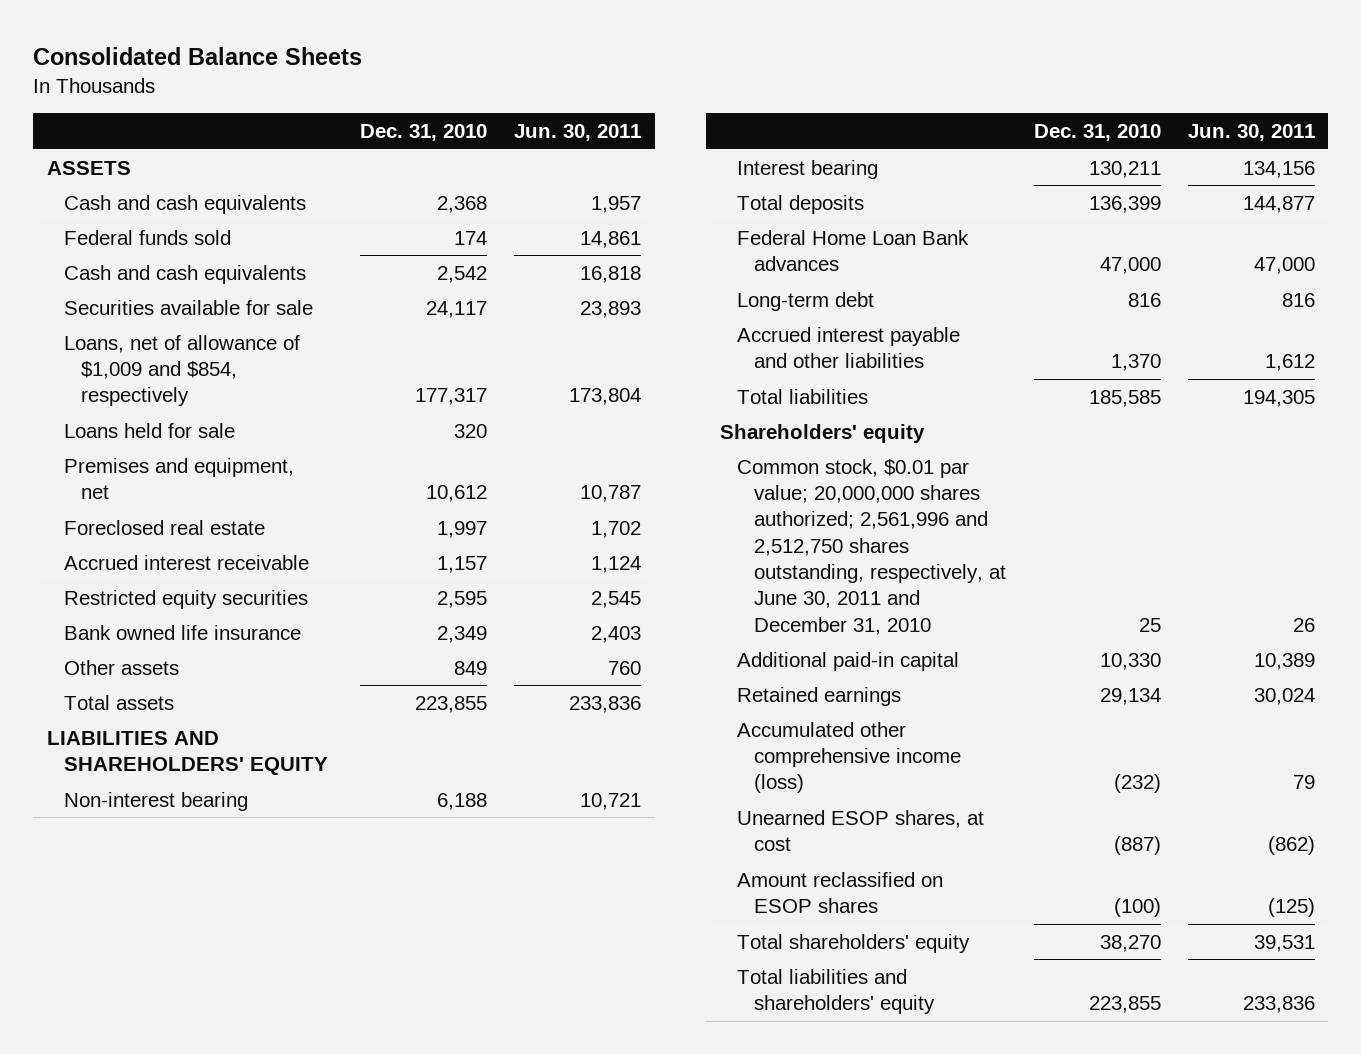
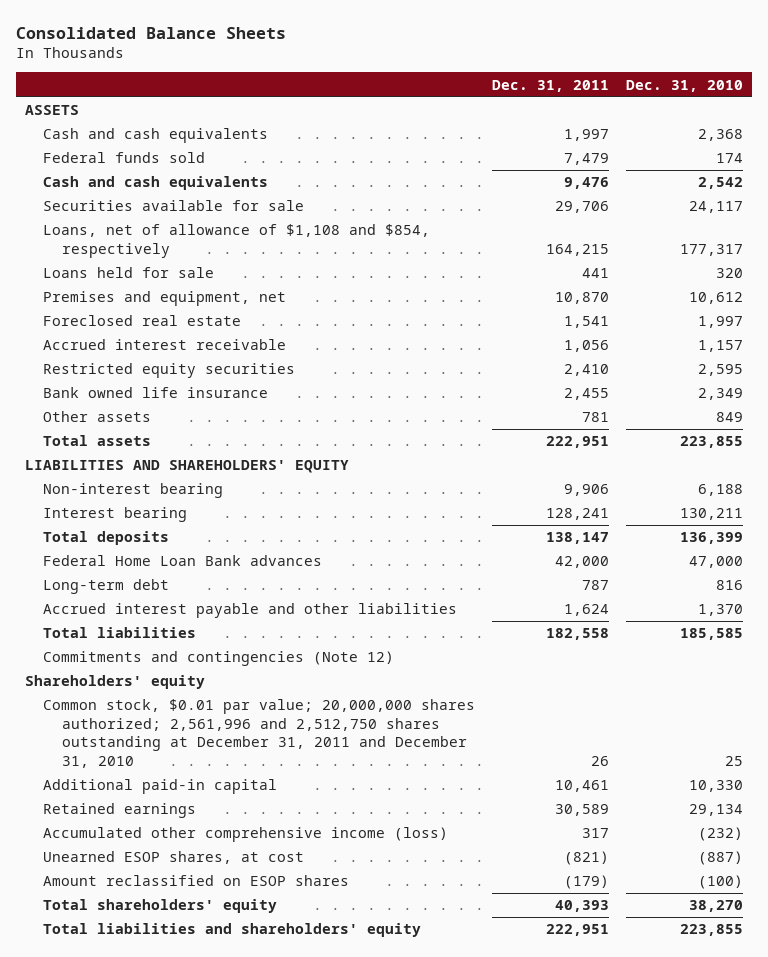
[514,123,642,141] Jun. 30, 2011 -> none
none -> [492,79,610,92] Dec. 31, 2011
[63,334,300,407] Loans, net of allowance of $1,009 and $854, respectively -> [43,224,431,258] Loans, net of allowance of $1,108 and $854, respectively
none -> [43,651,395,667] Commitments and contingencies (Note 12)
[737,458,1007,635] Common stock, $0.01 par value; 20,000,000 shares authorized; 2,561,996 and 2,512,750 shares outstanding, respectively, at June 30, 2011 and December 31, 2010 -> [43,699,476,768] Common stock, $0.01 par value; 20,000,000 shares authorized; 2,561,996 and 2,512,750 shares outstanding at December 31, 2011 and December 31, 2010

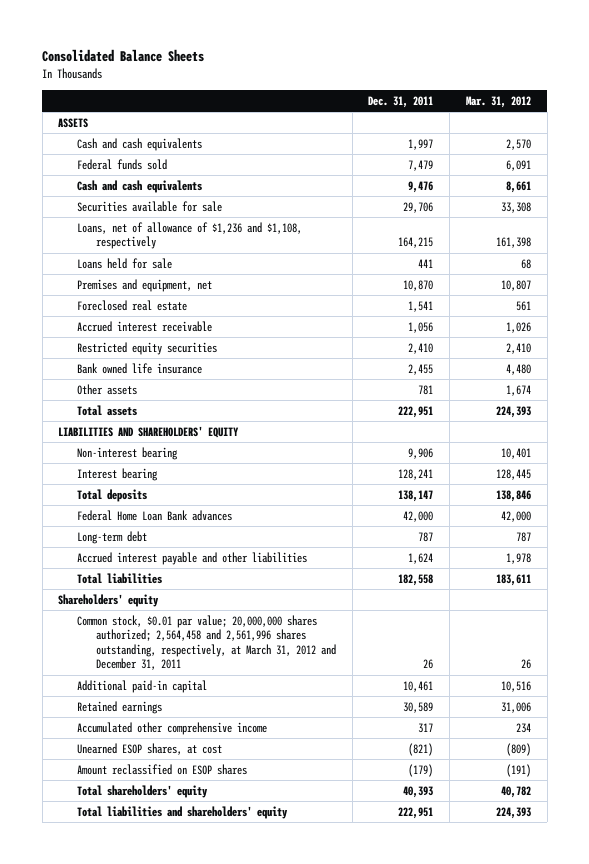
[626,79,744,92] Dec. 31, 2010 -> none
none -> [465,95,531,108] Mar. 31, 2012
[43,224,431,258] Loans, net of allowance of $1,108 and $854, respectively -> [77,221,303,250] Loans, net of allowance of $1,236 and $1,108, respectively
[43,651,395,667] Commitments and contingencies (Note 12) -> none
[43,699,476,768] Common stock, $0.01 par value; 20,000,000 shares authorized; 2,561,996 and 2,512,750 shares outstanding at December 31, 2011 and December 31, 2010 -> [77,614,337,671] Common stock, $0.01 par value; 20,000,000 shares authorized; 2,564,458 and 2,561,996 shares outstanding, respectively, at March 31, 2012 and December 31, 2011
[43,827,449,843] Accumulated other comprehensive income (loss) -> [77,721,268,735] Accumulated other comprehensive income

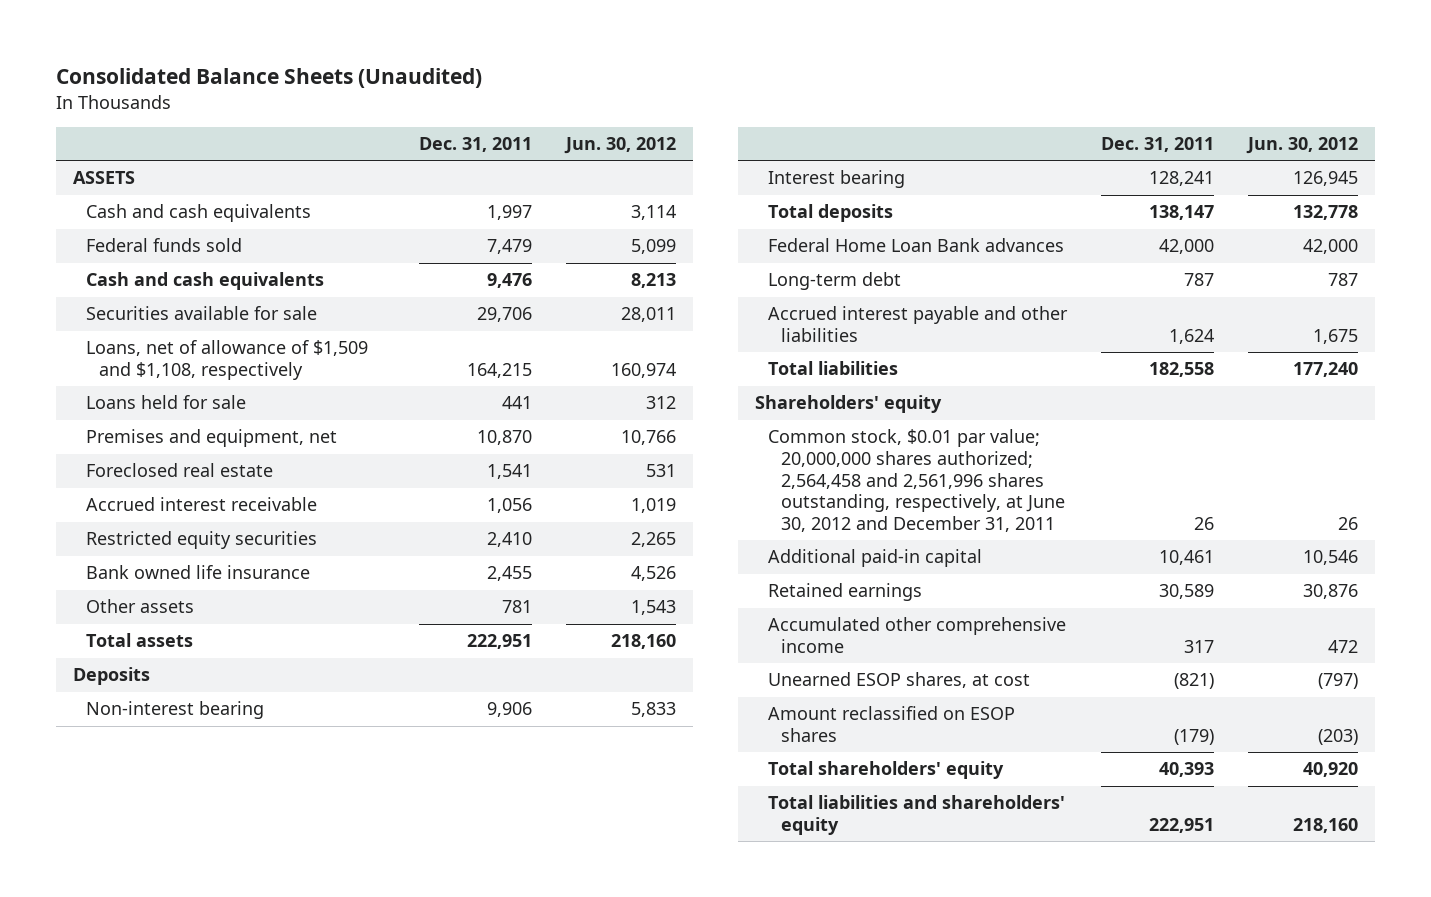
[42,49,205,63] Consolidated Balance Sheets -> [56,68,483,89] Consolidated Balance Sheets (Unaudited)
[465,95,531,108] Mar. 31, 2012 -> none
none -> [563,137,676,155] Jun. 30, 2012
[77,221,303,250] Loans, net of allowance of $1,236 and $1,108, respectively -> [86,340,369,380] Loans, net of allowance of $1,509 and $1,108, respectively
[58,425,240,438] LIABILITIES AND SHAREHOLDERS' EQUITY -> none
none -> [73,667,151,686] Deposits
[77,614,337,671] Common stock, $0.01 par value; 20,000,000 shares authorized; 2,564,458 and 2,561,996 shares outstanding, respectively, at March 31, 2012 and December 31, 2011 -> [767,429,1065,533] Common stock, $0.01 par value; 20,000,000 shares authorized; 2,564,458 and 2,561,996 shares outstanding, respectively, at June 30, 2012 and December 31, 2011

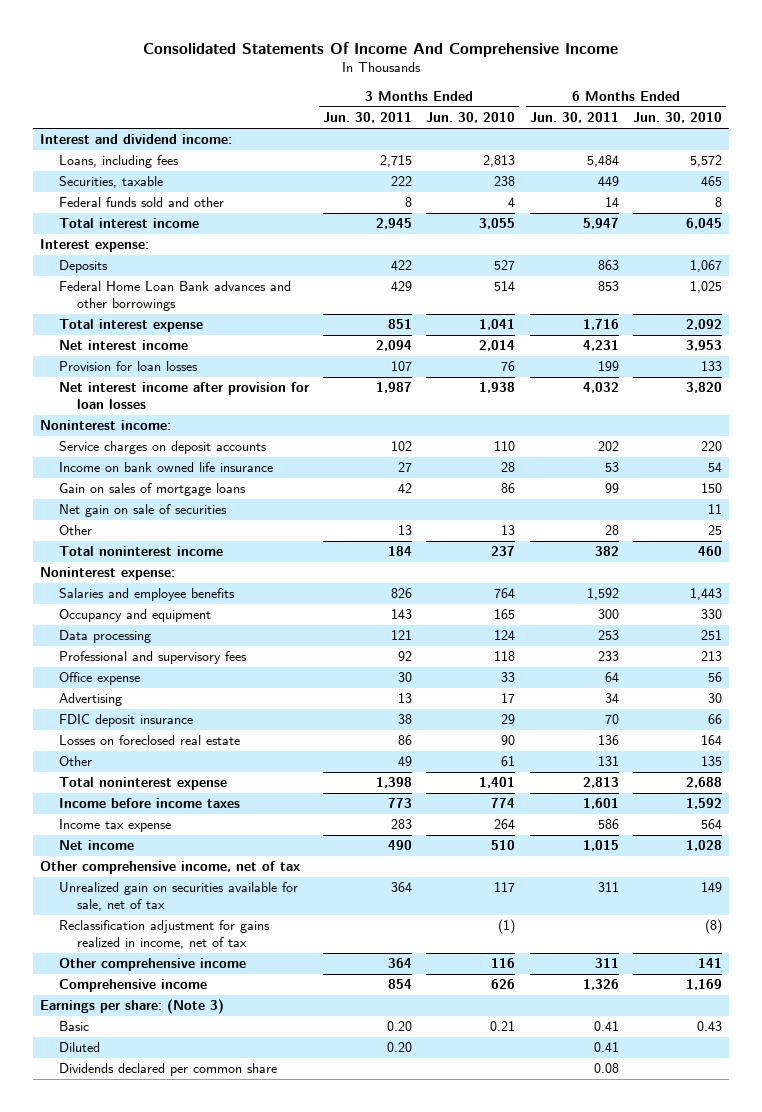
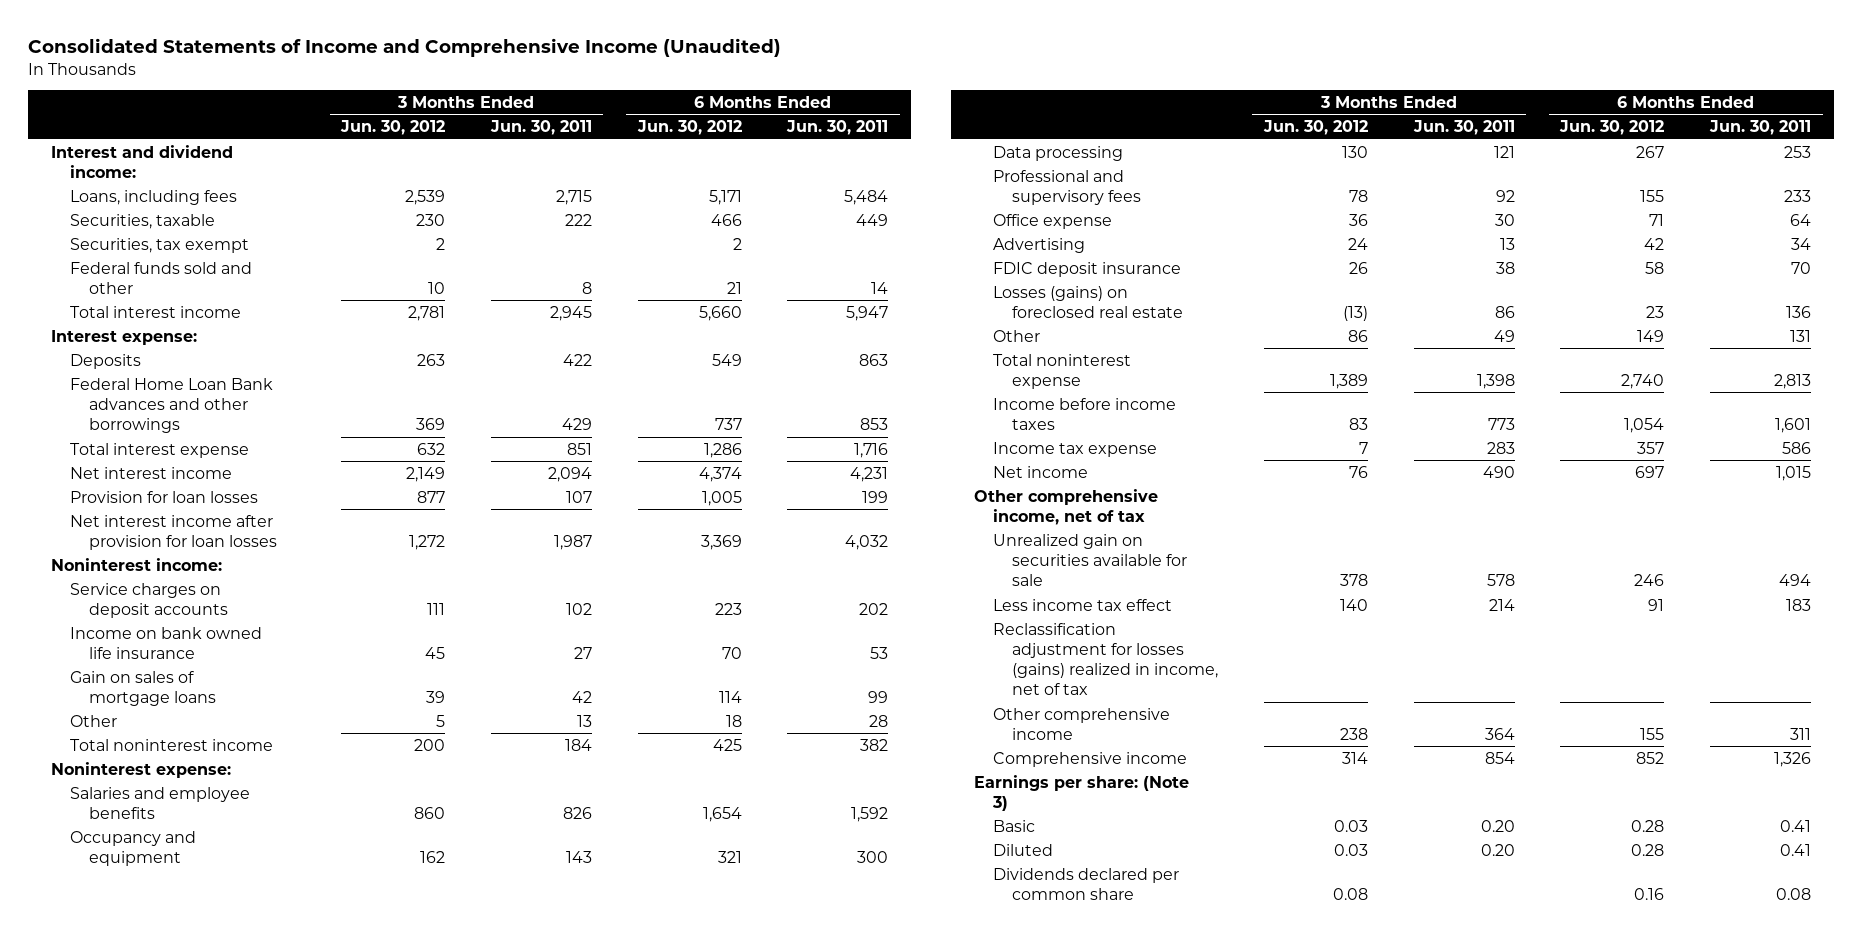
[143,41,619,57] Consolidated Statements Of Income And Comprehensive Income -> [28,38,782,58] Consolidated Statements of Income and Comprehensive Income (Unaudited)
[426,112,516,124] Jun. 30, 2010 -> none
[633,112,723,124] Jun. 30, 2010 -> none
none -> [340,120,446,136] Jun. 30, 2012
none -> [636,120,742,136] Jun. 30, 2012
none -> [70,237,250,253] Securities, tax exempt
[58,504,227,518] Net gain on sale of securities -> none
[58,735,240,746] Losses on foreclosed real estate -> [993,285,1184,318] Losses (gains) on foreclosed real estate
[58,882,298,911] Unrealized gain on securities available for sale, net of tax -> [993,533,1188,587] Unrealized gain on securities available for sale
[391,882,413,893] 364 -> [1486,574,1515,587] 578
[597,882,619,893] 311 -> [1779,574,1812,587] 494
none -> [993,598,1173,611] Less income tax effect
[58,920,270,949] Reclassification adjustment for gains realized in income, net of tax -> [993,622,1219,696] Reclassification adjustment for losses (gains) realized in income, net of tax

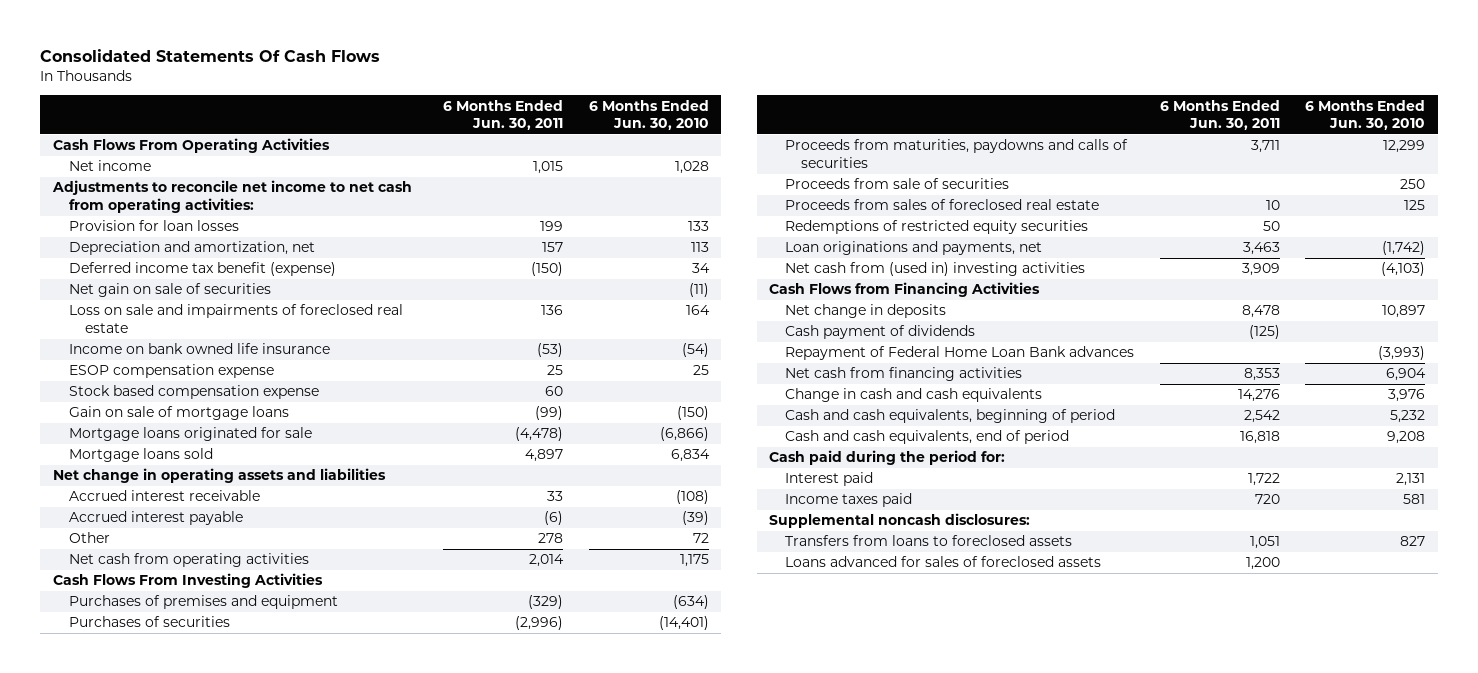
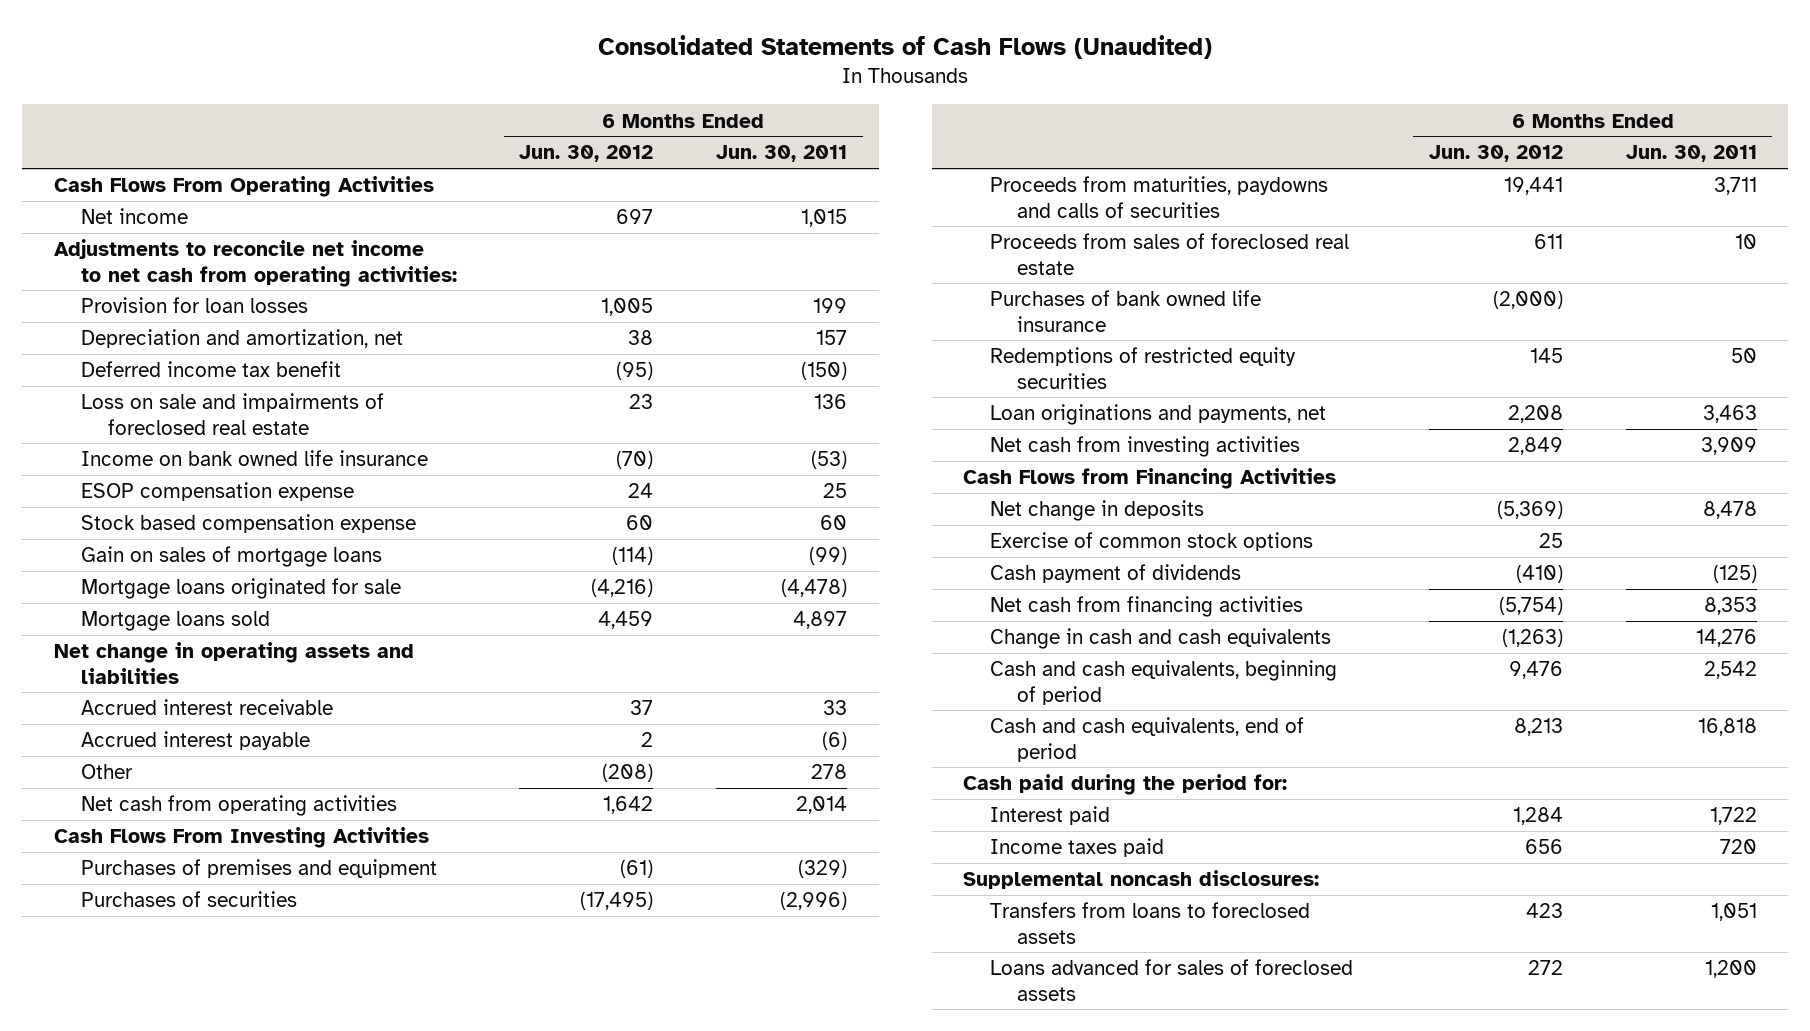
[40,49,381,63] Consolidated Statements Of Cash Flows -> [598,34,1213,59] Consolidated Statements of Cash Flows (Unaudited)
[588,99,709,131] 6 Months Ended Jun. 30, 2010 -> none
none -> [519,145,654,163] Jun. 30, 2012
[69,283,272,298] Net gain on sale of securities -> none
[69,262,337,277] Deferred income tax benefit (expense) -> [80,361,341,378] Deferred income tax benefit
[69,406,290,421] Gain on sale of mortgage loans -> [80,546,382,568] Gain on sales of mortgage loans
[785,178,1010,190] Proceeds from sale of securities -> none
none -> [990,290,1262,332] Purchases of bank owned life insurance
[785,262,1086,277] Net cash from (used in) investing activities -> [990,436,1301,458] Net cash from investing activities
none -> [990,532,1314,552] Exercise of common stock options
[785,346,1135,361] Repayment of Federal Home Loan Bank advances -> none

